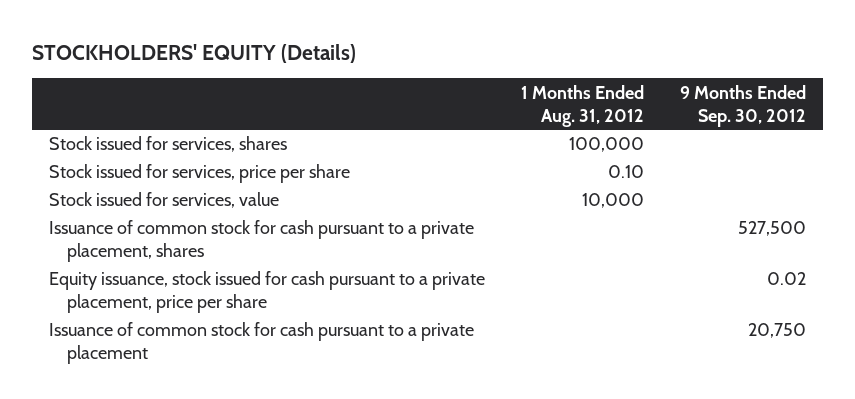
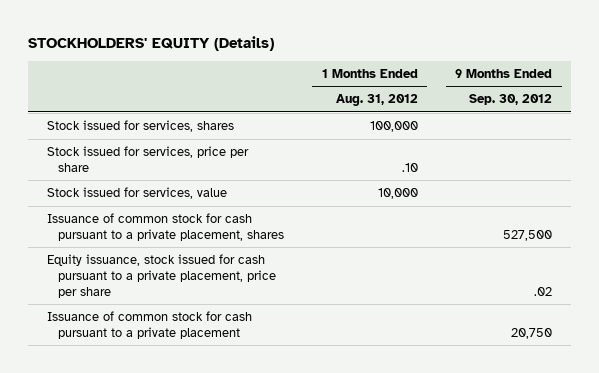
[608,165,645,179] 0.10 -> [401,162,418,172] .10
[766,272,806,286] 0.02 -> [534,286,553,296] .02

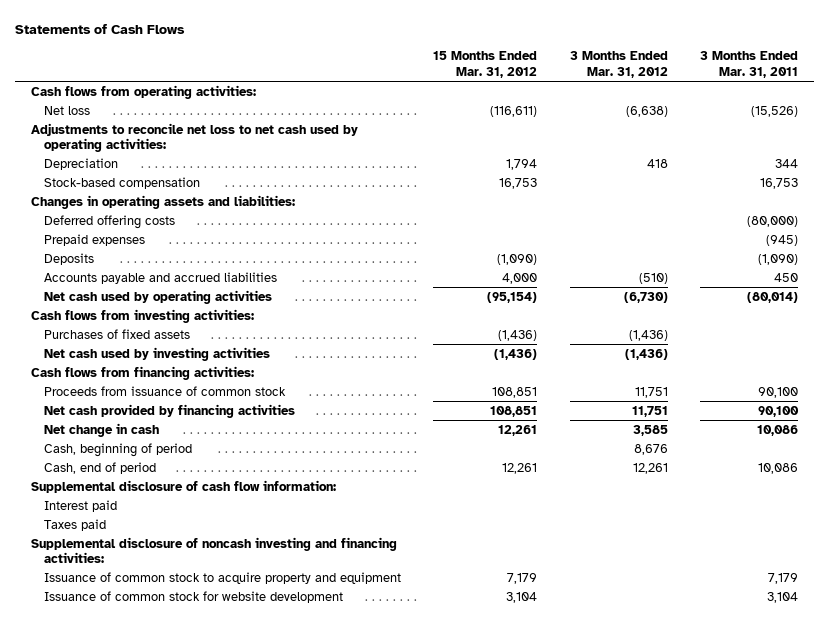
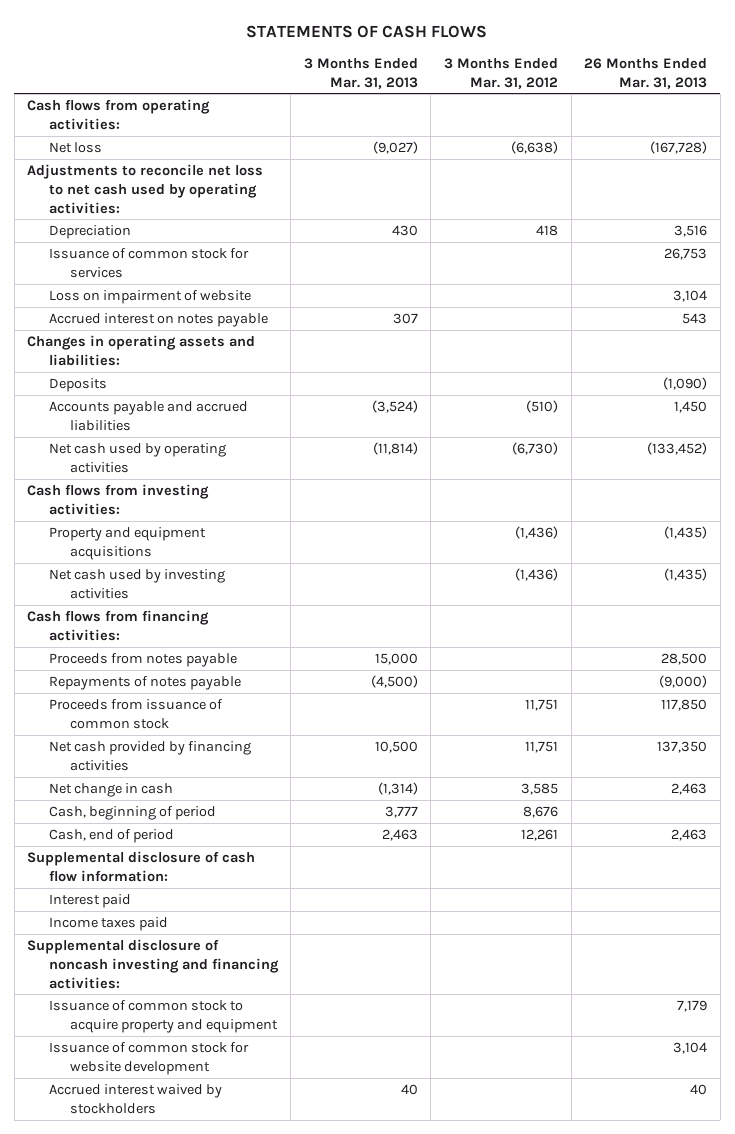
[15,24,186,35] Statements of Cash Flows -> [246,25,488,39] STATEMENTS OF CASH FLOWS
[433,51,538,78] 15 Months Ended Mar. 31, 2012 -> none
[699,51,798,78] 3 Months Ended Mar. 31, 2011 -> none
none -> [303,57,418,89] 3 Months Ended Mar. 31, 2013
none -> [584,57,708,89] 26 Months Ended Mar. 31, 2013
[43,176,200,189] Stock-based compensation -> none
none -> [48,248,249,278] Issuance of common stock for services
none -> [48,290,251,305] Loss on impairment of website
none -> [48,313,268,328] Accrued interest on notes payable
[43,214,175,229] Deferred offering costs -> none
[43,233,145,246] Prepaid expenses -> none
[43,328,190,339] Purchases of fixed assets -> [48,527,206,560] Property and equipment acquisitions
none -> [48,653,237,668] Proceeds from notes payable
none -> [48,676,241,691] Repayments of notes payable
[43,518,106,531] Taxes paid -> [48,917,168,932] Income taxes paid
none -> [48,1084,222,1114] Accrued interest waived by stockholders

